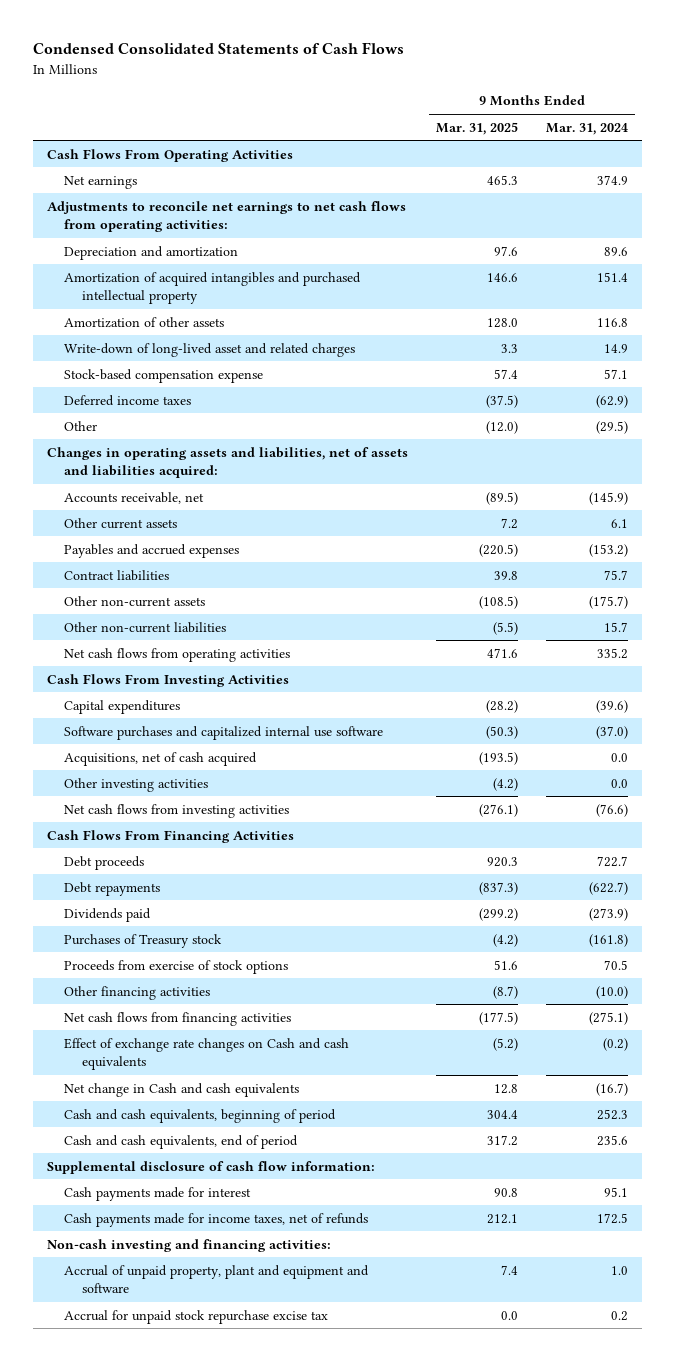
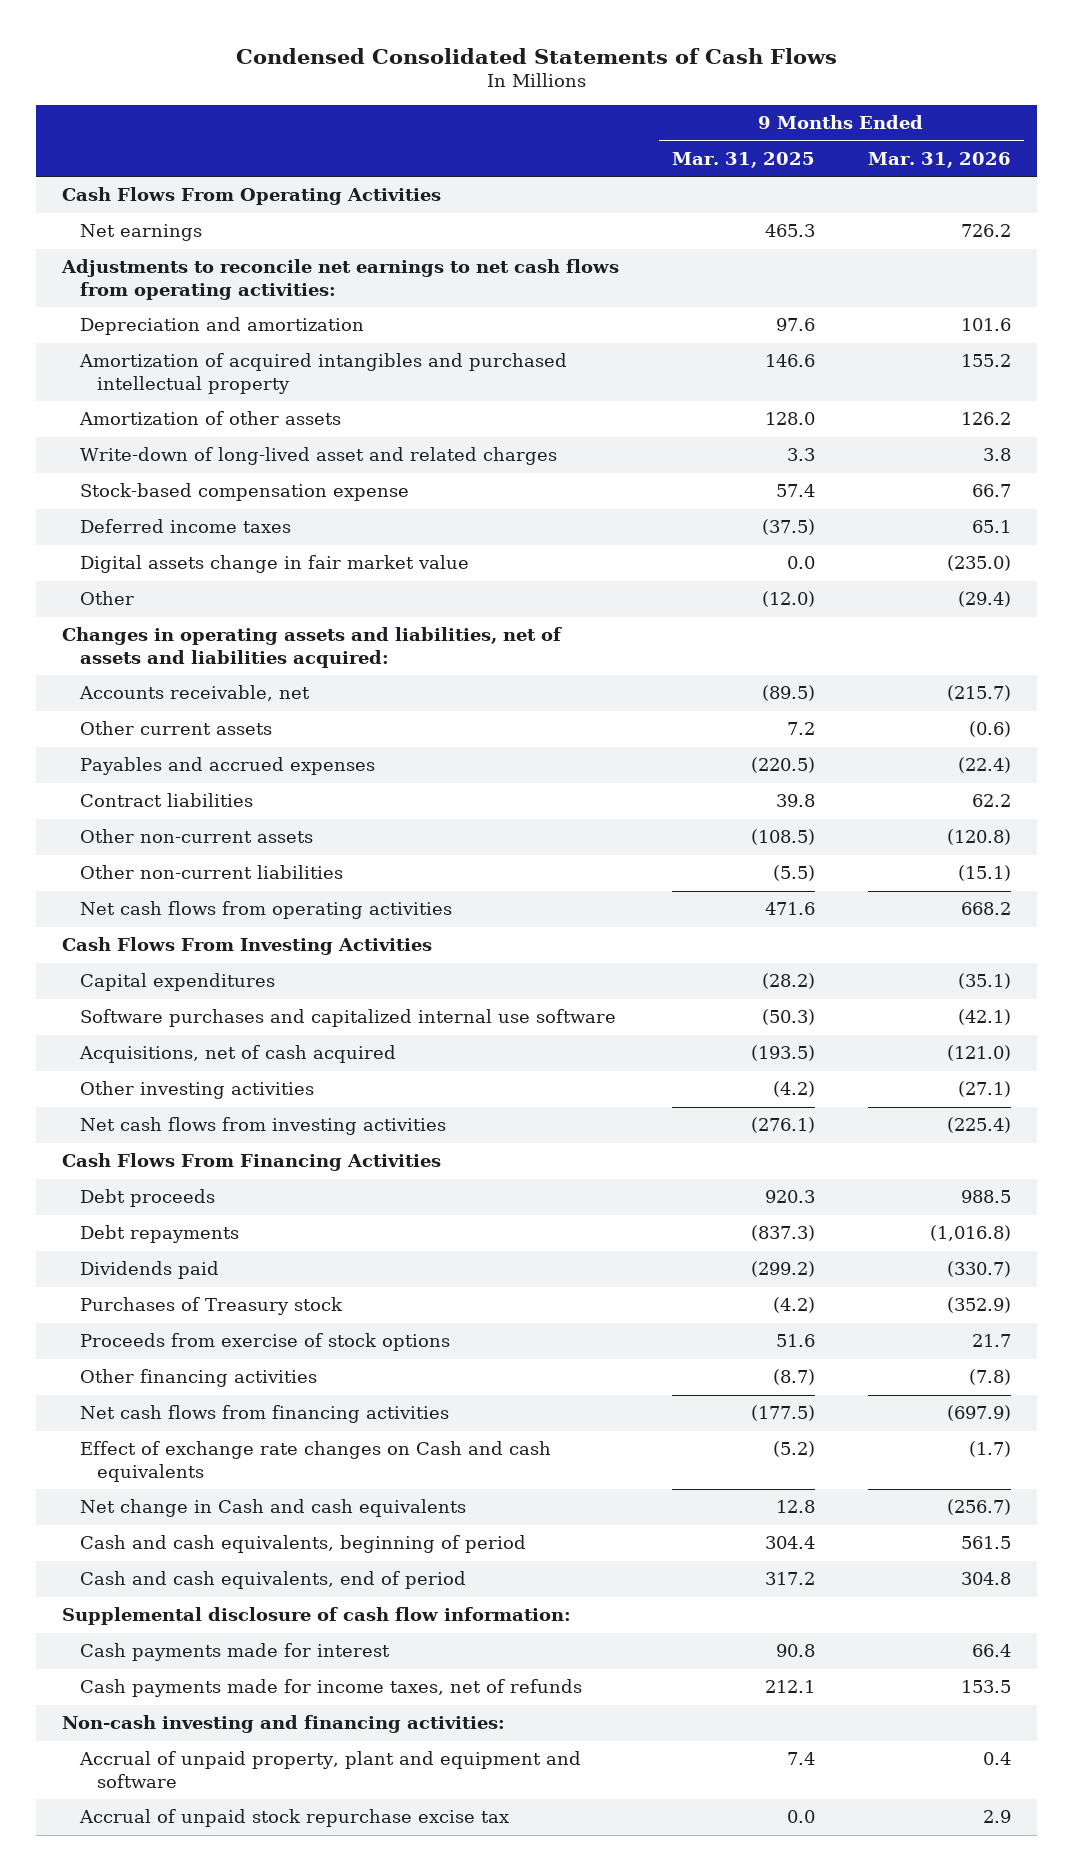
[546,122,629,135] Mar. 31, 2024 -> none
none -> [867,151,1011,168] Mar. 31, 2026
none -> [79,555,469,574] Digital assets change in fair market value
[64,1309,329,1324] Accrual for unpaid stock repurchase excise tax -> [78,1809,509,1828] Accrual of unpaid stock repurchase excise tax

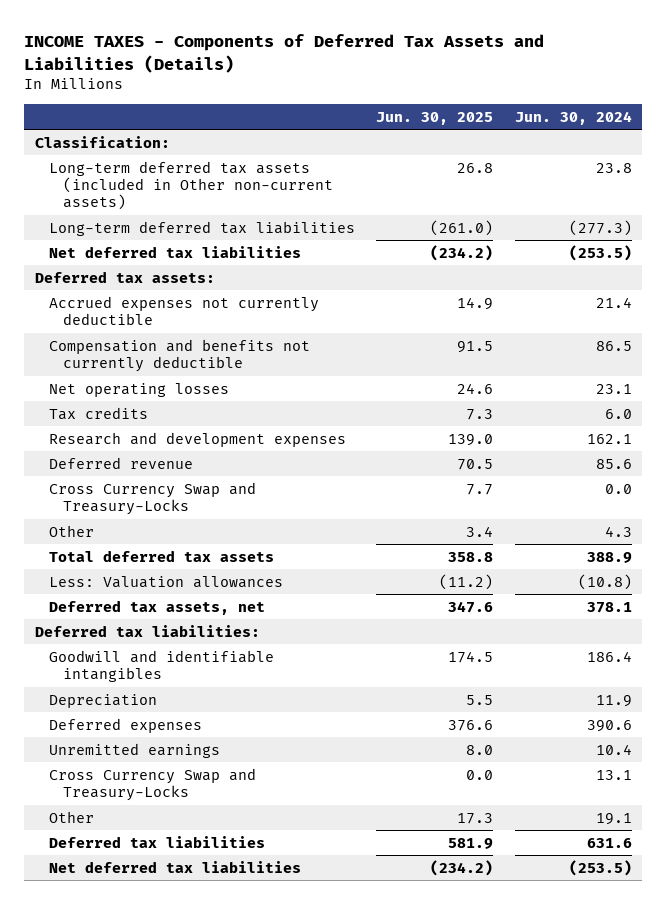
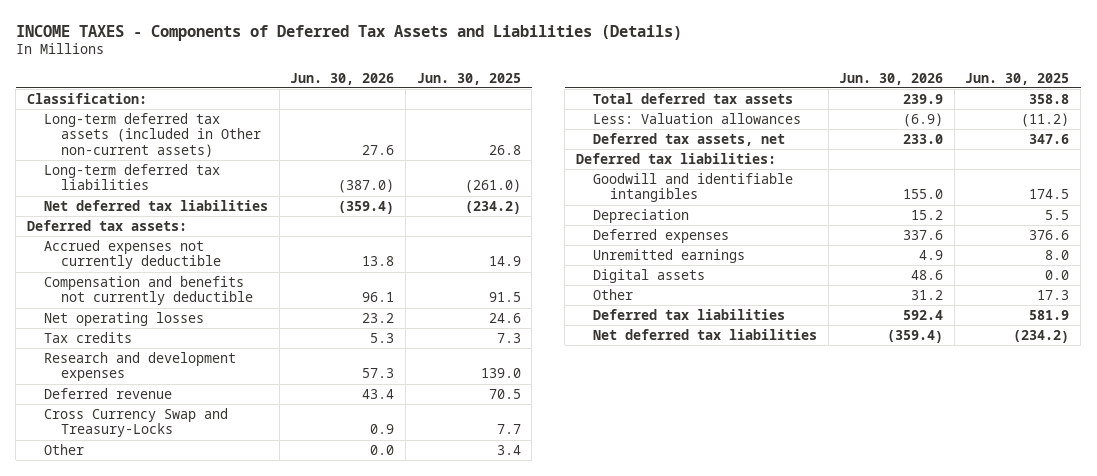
[514,110,632,125] Jun. 30, 2024 -> none
none -> [290,72,395,85] Jun. 30, 2026
[48,767,256,802] Cross Currency Swap and Treasury-Locks -> [592,268,705,283] Digital assets

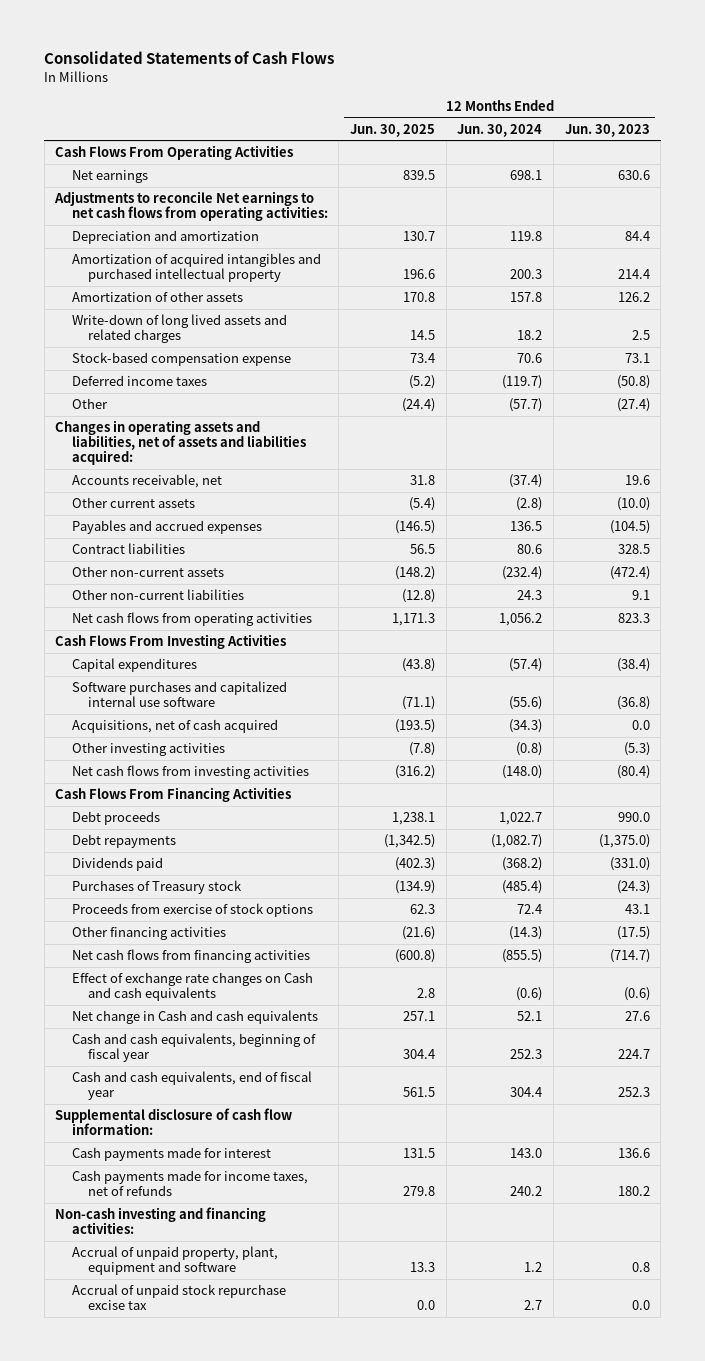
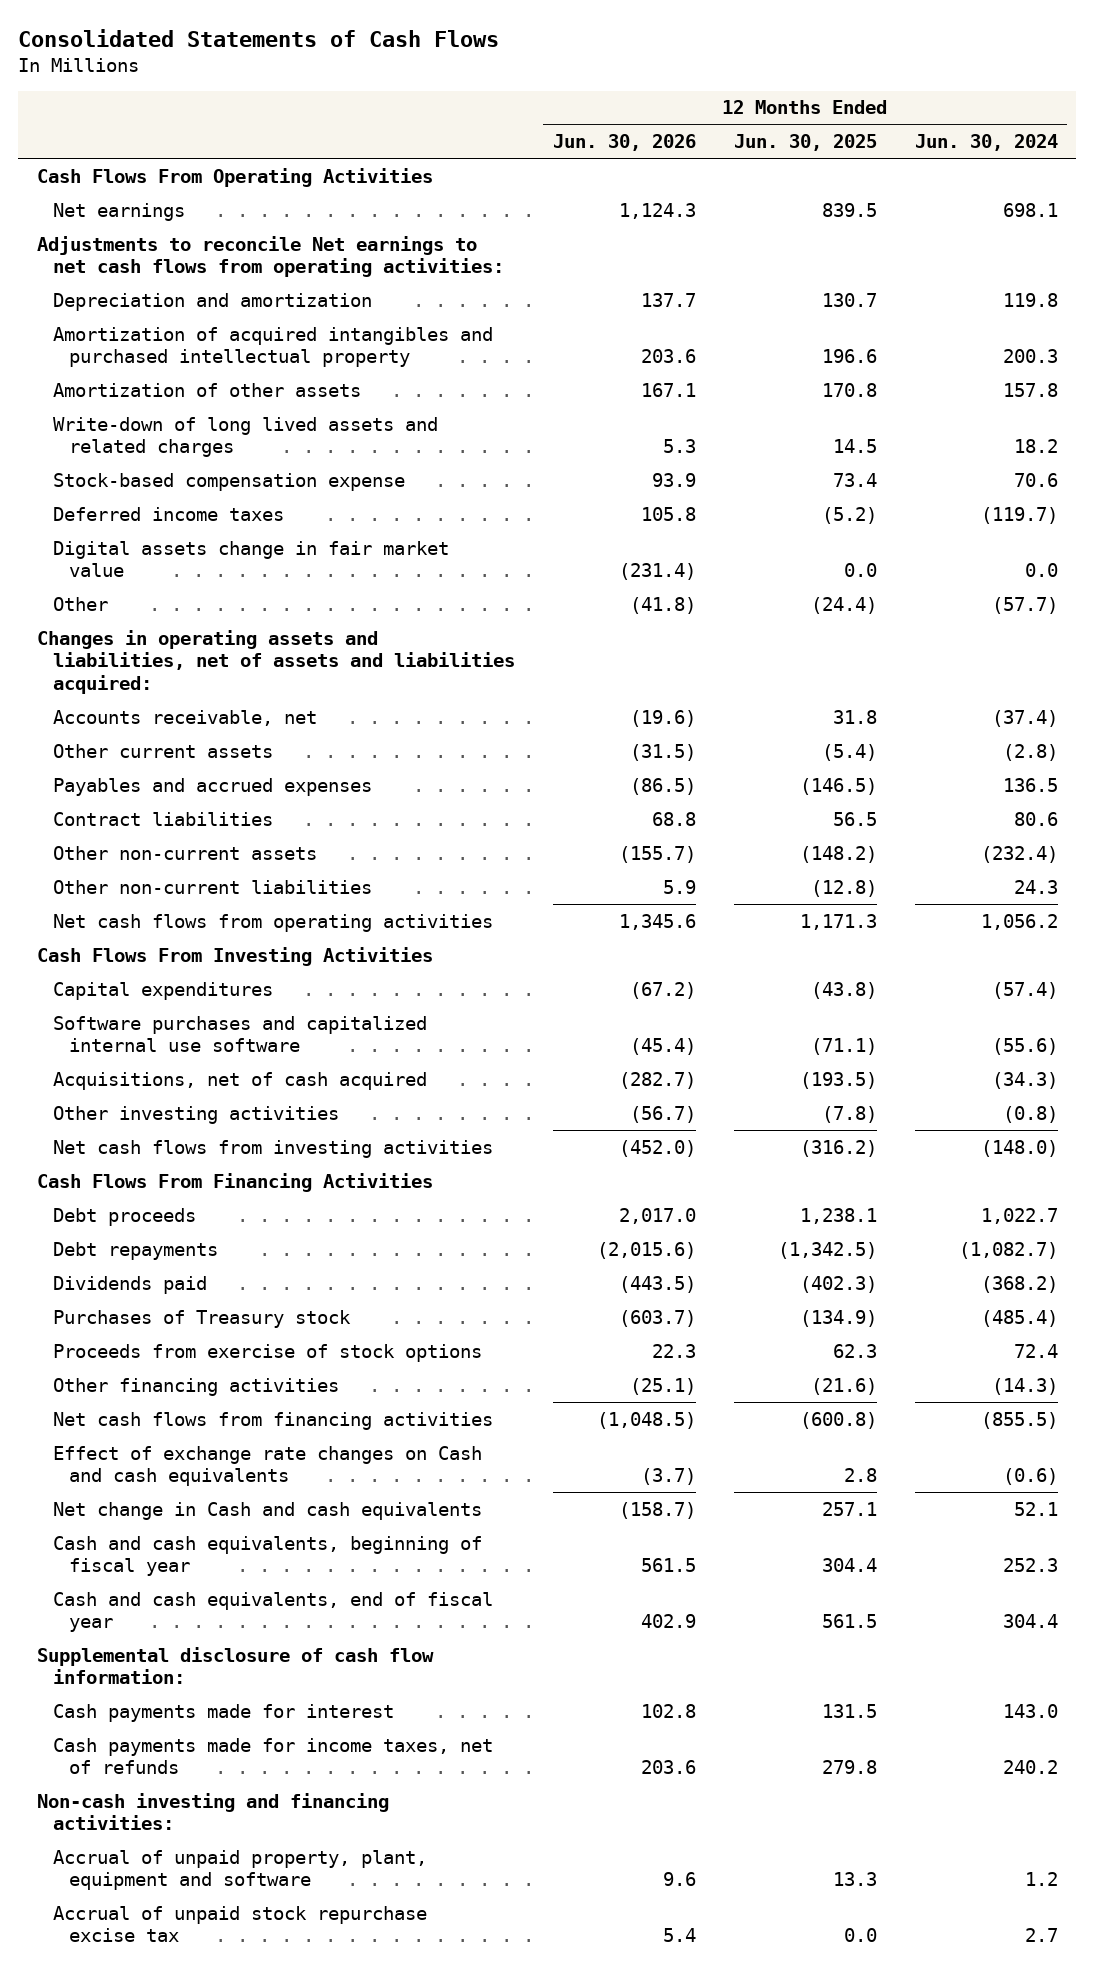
[564,123,650,137] Jun. 30, 2023 -> none
none -> [552,133,696,151] Jun. 30, 2026
none -> [52,540,449,578] Digital assets change in fair market value

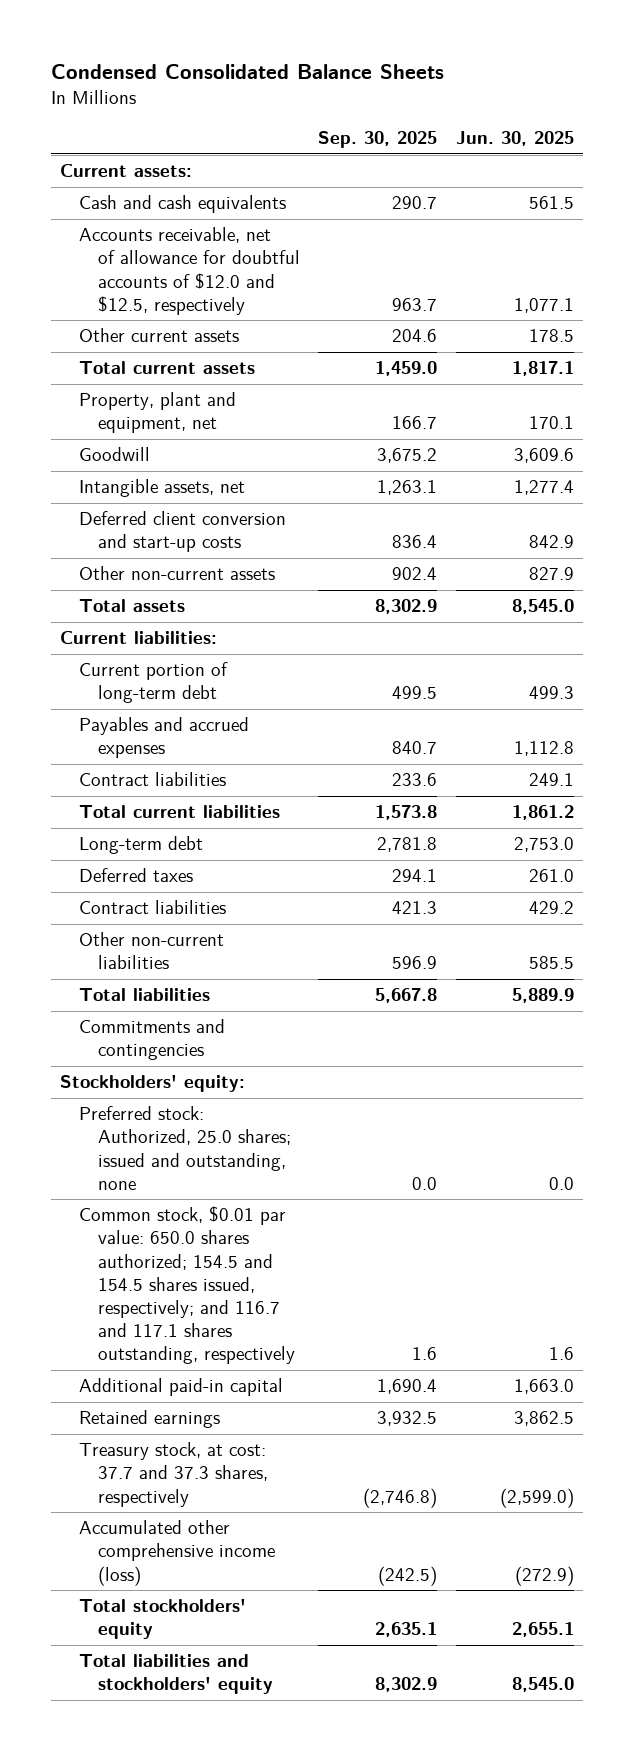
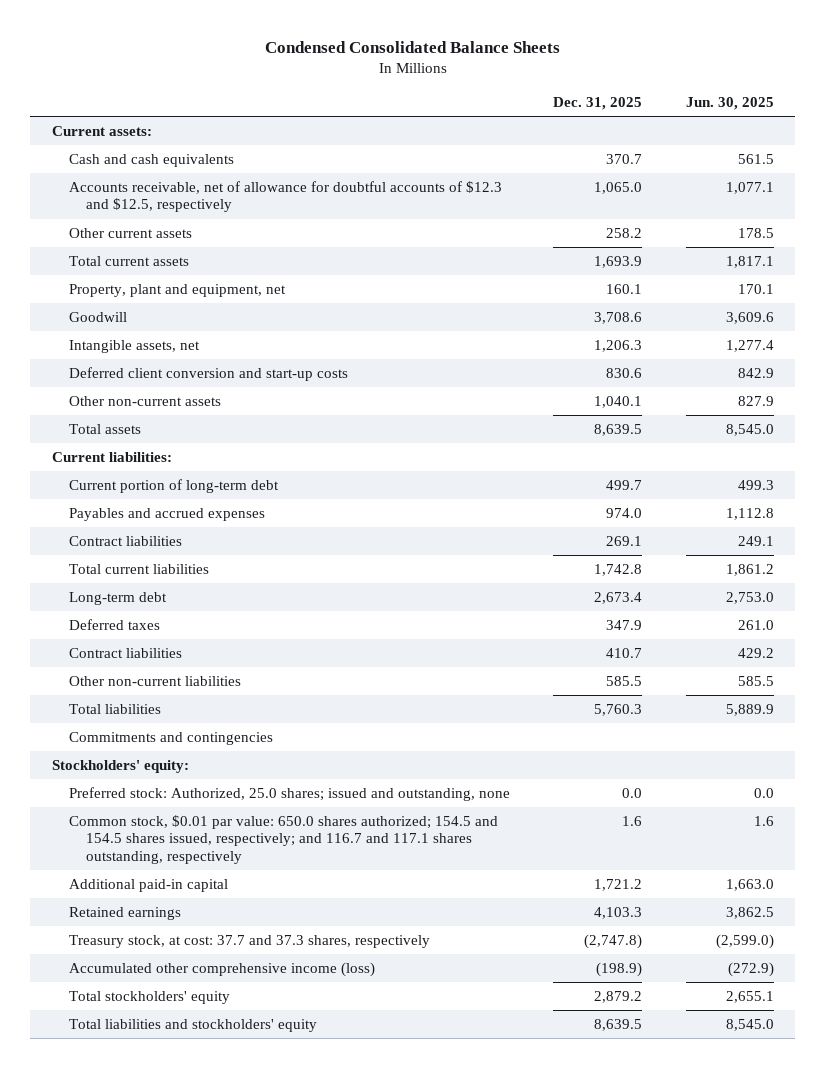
[318,131,438,149] Sep. 30, 2025 -> none
none -> [553,96,643,110] Dec. 31, 2025
[78,227,301,315] Accounts receivable, net of allowance for doubtful accounts of $12.0 and $12.5, respectively -> [69,180,503,213] Accounts receivable, net of allowance for doubtful accounts of $12.3 and $12.5, respectively

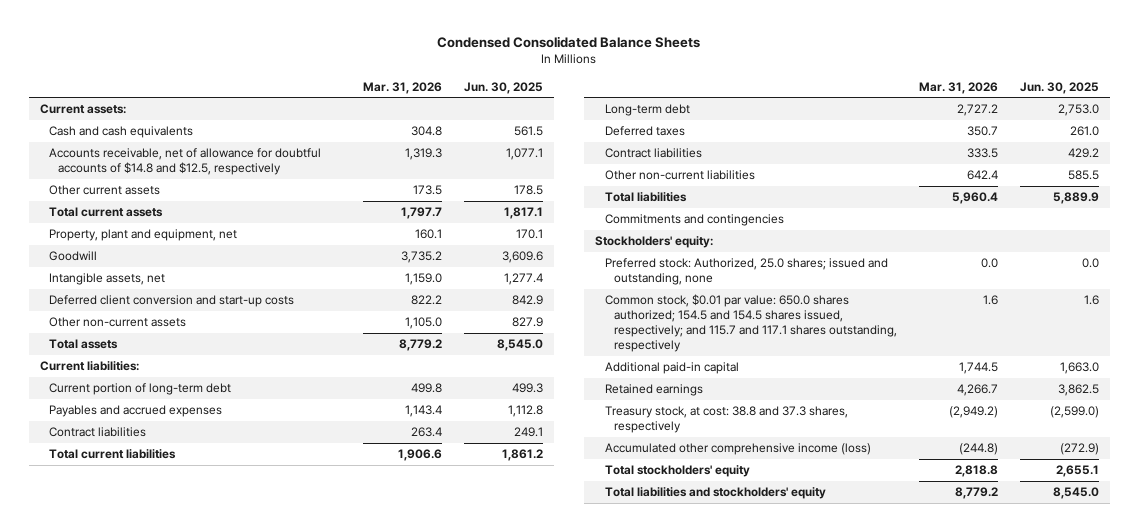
[553,96,643,110] Dec. 31, 2025 -> none
none -> [363,81,443,94] Mar. 31, 2026
[69,180,503,213] Accounts receivable, net of allowance for doubtful accounts of $12.3 and $12.5, respectively -> [49,148,322,176] Accounts receivable, net of allowance for doubtful accounts of $14.8 and $12.5, respectively
[69,814,499,864] Common stock, $0.01 par value: 650.0 shares authorized; 154.5 and 154.5 shares issued, respectively; and 116.7 and 117.1 shares outstanding, respectively -> [604,294,897,353] Common stock, $0.01 par value: 650.0 shares authorized; 154.5 and 154.5 shares issued, respectively; and 115.7 and 117.1 shares outstanding, respectively
[69,934,431,948] Treasury stock, at cost: 37.7 and 37.3 shares, respectively -> [604,406,848,434] Treasury stock, at cost: 38.8 and 37.3 shares, respectively

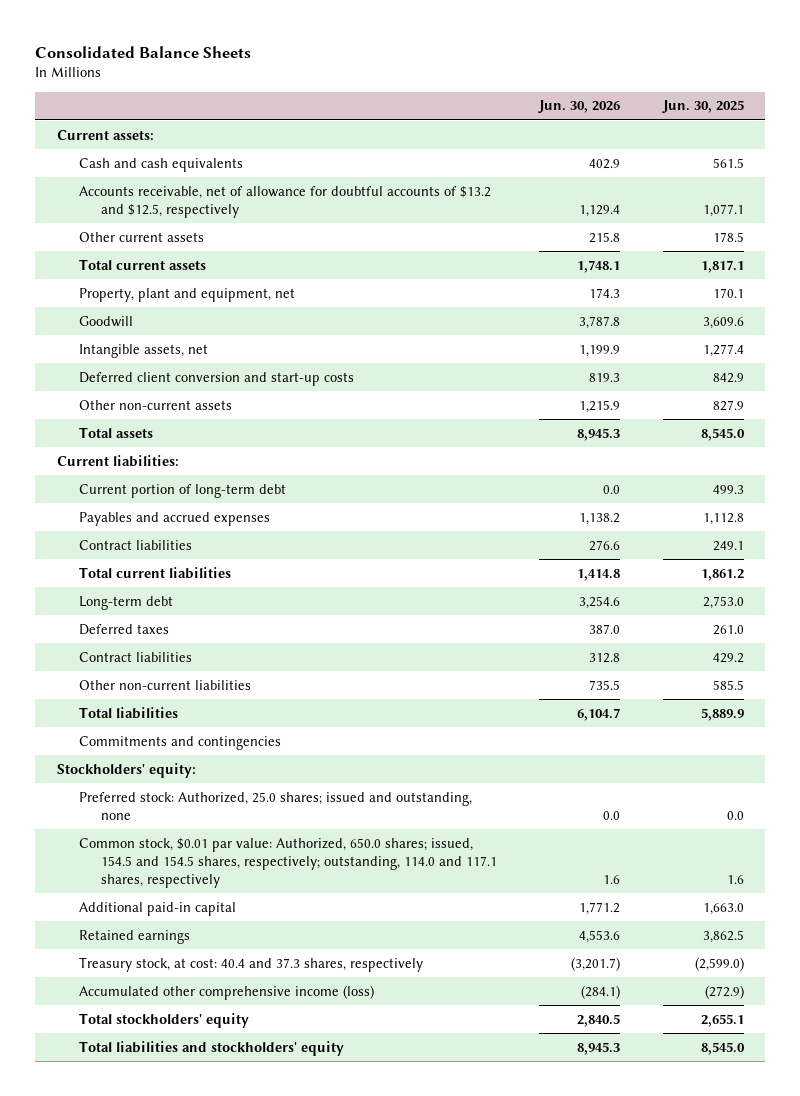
[437,36,701,49] Condensed Consolidated Balance Sheets -> [35,45,252,58] Consolidated Balance Sheets
[363,81,443,94] Mar. 31, 2026 -> none
none -> [538,100,621,114] Jun. 30, 2026
[49,148,322,176] Accounts receivable, net of allowance for doubtful accounts of $14.8 and $12.5, respectively -> [78,185,491,218] Accounts receivable, net of allowance for doubtful accounts of $13.2 and $12.5, respectively
[604,294,897,353] Common stock, $0.01 par value: 650.0 shares authorized; 154.5 and 154.5 shares issued, respectively; and 115.7 and 117.1 shares outstanding, respectively -> [78,837,497,889] Common stock, $0.01 par value: Authorized, 650.0 shares; issued, 154.5 and 154.5 shares, respectively; outstanding, 114.0 and 117.1 shares, respectively
[604,406,848,434] Treasury stock, at cost: 38.8 and 37.3 shares, respectively -> [78,956,423,972] Treasury stock, at cost: 40.4 and 37.3 shares, respectively

